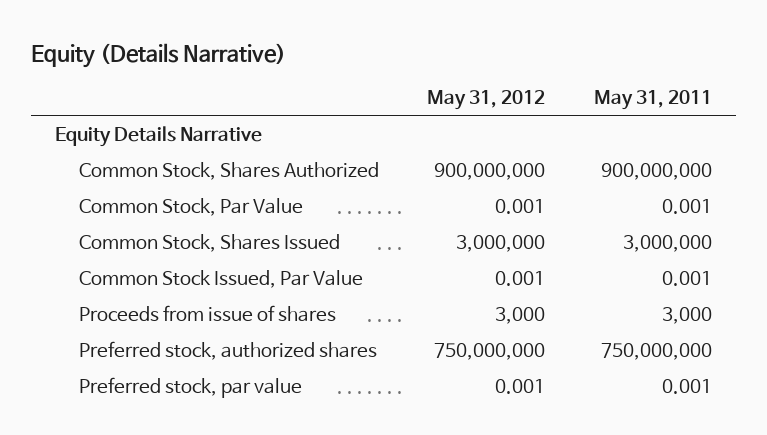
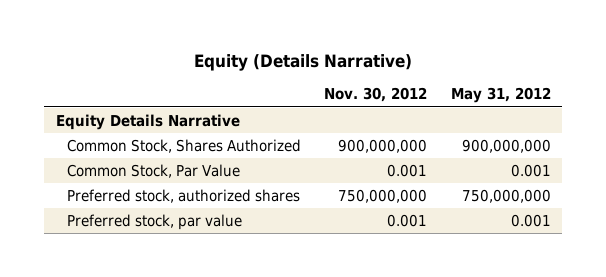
[593,90,712,111] May 31, 2011 -> none
none -> [324,87,428,103] Nov. 30, 2012
[78,233,340,252] Common Stock, Shares Issued -> none
[78,269,363,288] Common Stock Issued, Par Value -> none
[78,304,336,322] Proceeds from issue of shares -> none

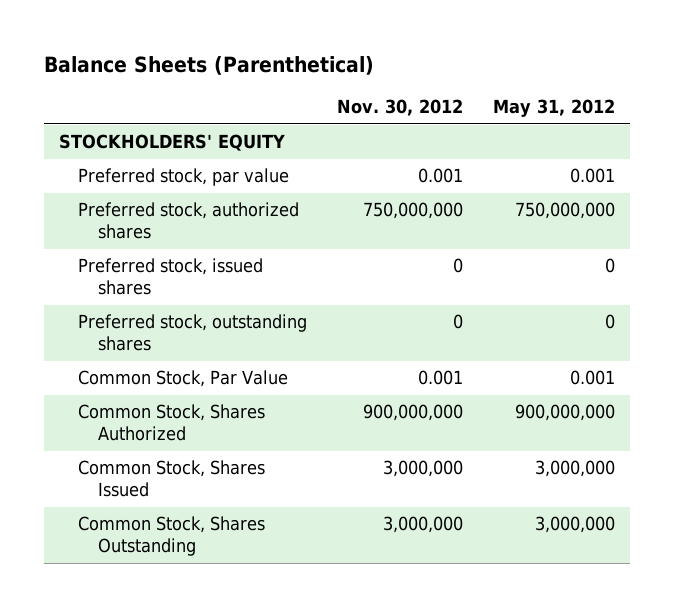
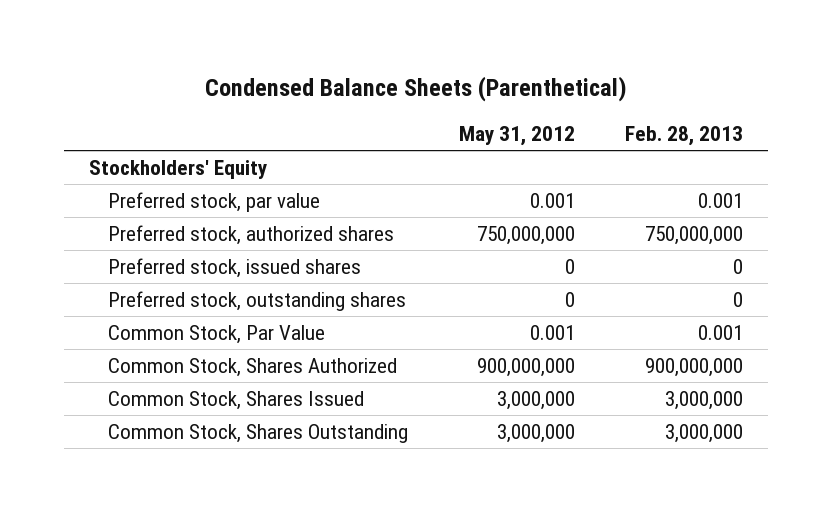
[43,55,374,75] Balance Sheets (Parenthetical) -> [204,76,627,103] Condensed Balance Sheets (Parenthetical)
[337,99,464,117] Nov. 30, 2012 -> none
none -> [625,126,744,147] Feb. 28, 2013
[58,134,285,152] STOCKHOLDERS' EQUITY -> [88,159,267,179] Stockholders' Equity

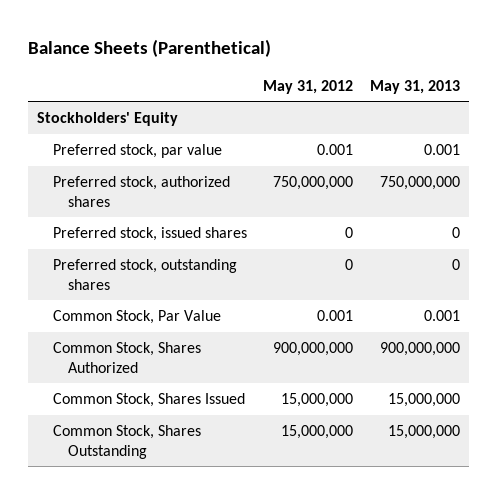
[204,76,627,103] Condensed Balance Sheets (Parenthetical) -> [28,38,272,57] Balance Sheets (Parenthetical)
[625,126,744,147] Feb. 28, 2013 -> none
none -> [370,79,461,94] May 31, 2013
[496,390,575,410] 3,000,000 -> [281,393,354,408] 15,000,000
[496,423,575,443] 3,000,000 -> [281,425,354,440] 15,000,000

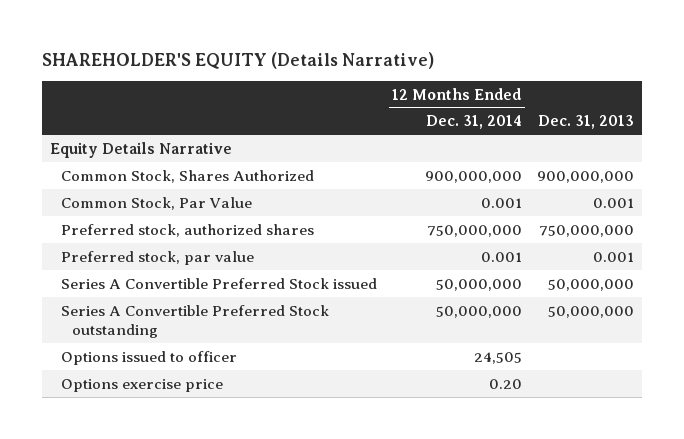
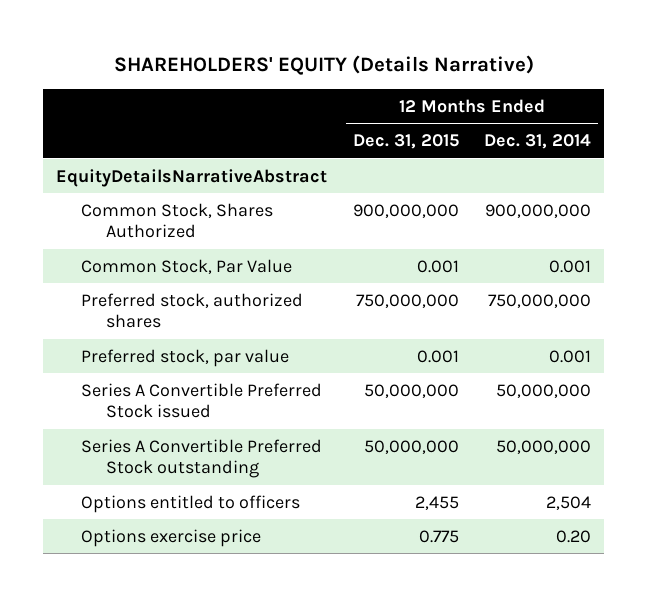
[42,52,435,70] SHAREHOLDER'S EQUITY (Details Narrative) -> [113,54,534,75] SHAREHOLDERS' EQUITY (Details Narrative)
[538,115,635,130] Dec. 31, 2013 -> none
none -> [352,133,459,149] Dec. 31, 2015
[50,141,233,158] Equity Details Narrative -> [55,168,327,187] EquityDetailsNarrativeAbstract
[61,350,238,365] Options issued to officer -> [80,494,300,513] Options entitled to officers
[473,351,522,364] 24,505 -> [546,495,592,510] 2,504

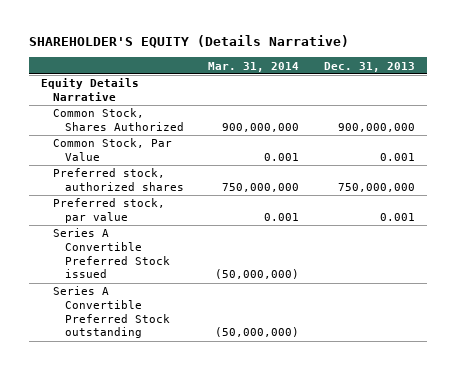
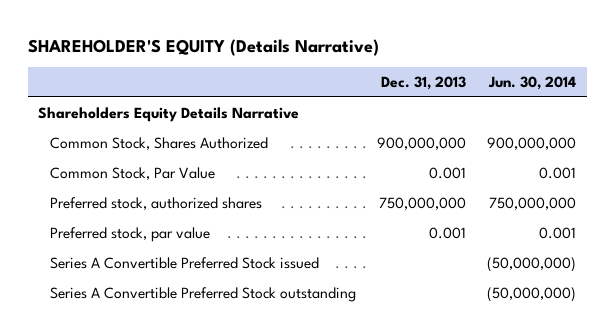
[208,61,300,72] Mar. 31, 2014 -> none
none -> [488,76,577,91] Jun. 30, 2014
[40,78,139,102] Equity Details Narrative -> [38,106,300,122] Shareholders Equity Details Narrative

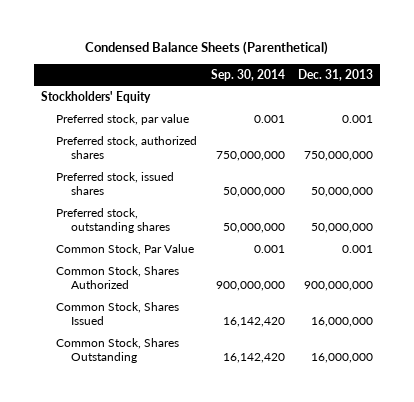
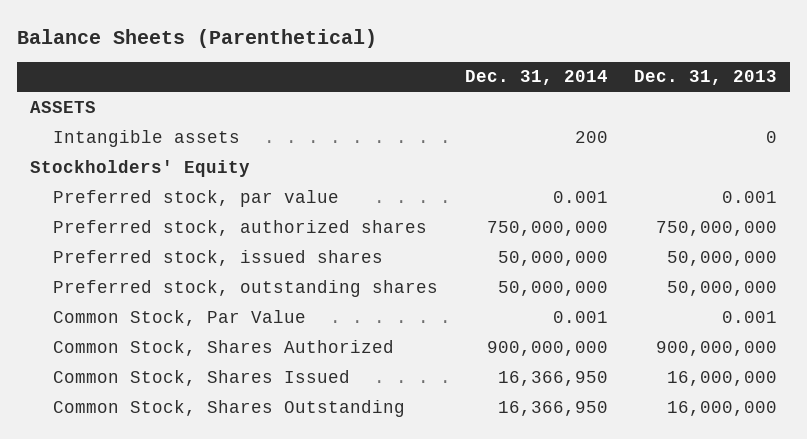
[85,41,329,56] Condensed Balance Sheets (Parenthetical) -> [17,29,378,49] Balance Sheets (Parenthetical)
[210,68,285,81] Sep. 30, 2014 -> none
none -> [464,70,608,86] Dec. 31, 2014
none -> [30,100,97,113] ASSETS
none -> [53,129,241,147] Intangible assets

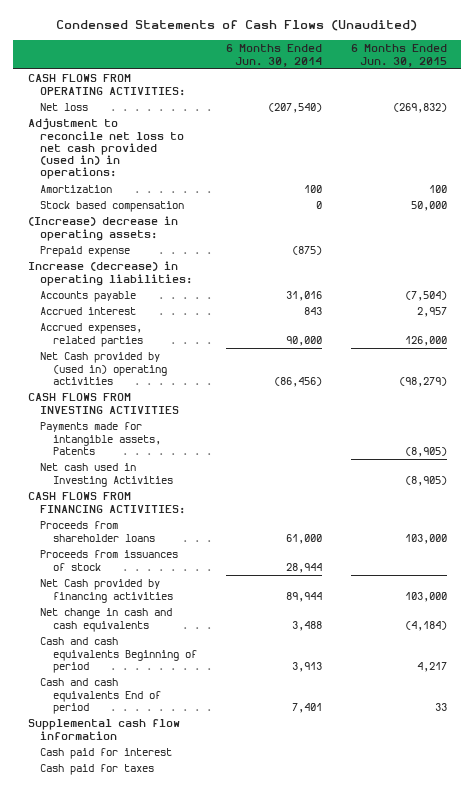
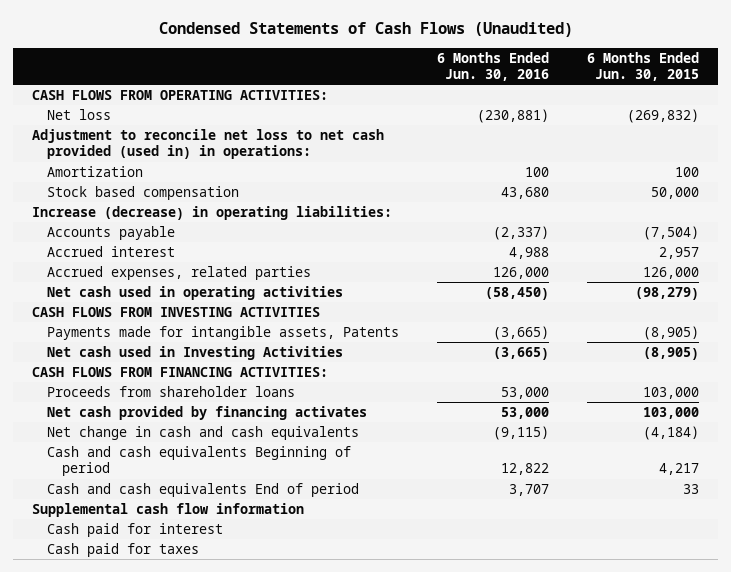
[226,44,323,67] 6 Months Ended Jun. 30, 2014 -> none
none -> [436,51,549,82] 6 Months Ended Jun. 30, 2016
[27,216,178,241] (Increase) decrease in operating assets: -> none
[40,246,131,258] Prepaid expense -> none
[40,352,168,385] Net Cash provided by (used in) operating activities -> [46,285,343,300] Net cash used in operating activities
[40,550,179,571] Proceeds from issuances of stock -> none
[40,579,174,603] Net Cash provided by financing activities -> [46,405,367,420] Net cash provided by financing activates

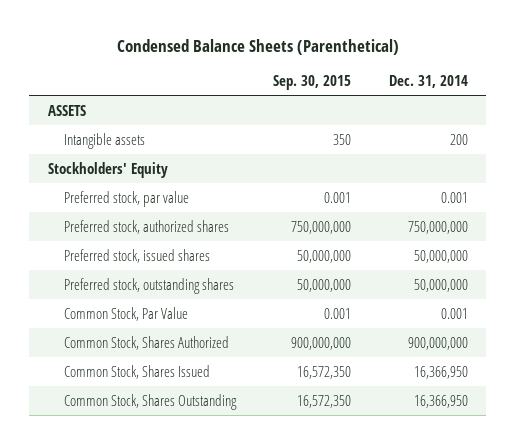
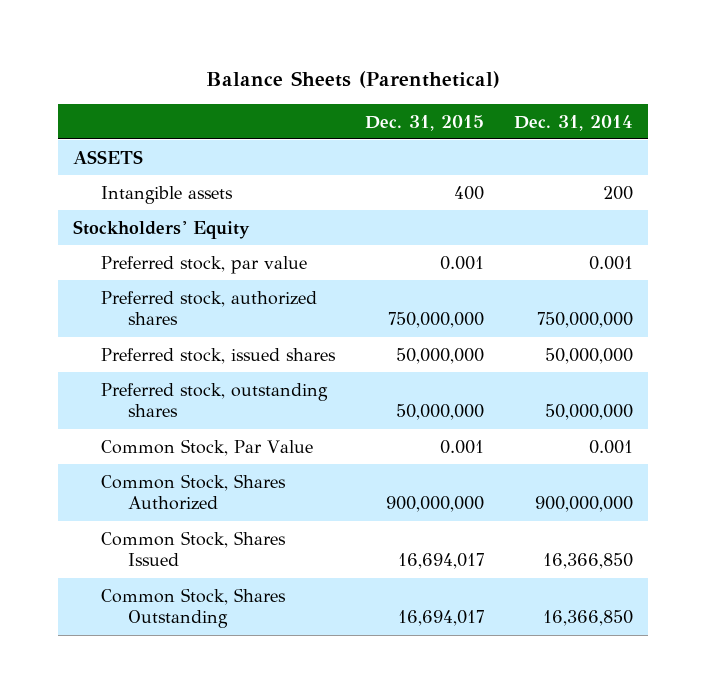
[116,38,399,55] Condensed Balance Sheets (Parenthetical) -> [206,71,501,89] Balance Sheets (Parenthetical)
[273,74,352,90] Sep. 30, 2015 -> none
none -> [364,114,484,131] Dec. 31, 2015
[413,365,468,379] 16,366,950 -> [542,553,633,570] 16,366,850
[413,394,468,408] 16,366,950 -> [542,610,633,627] 16,366,850

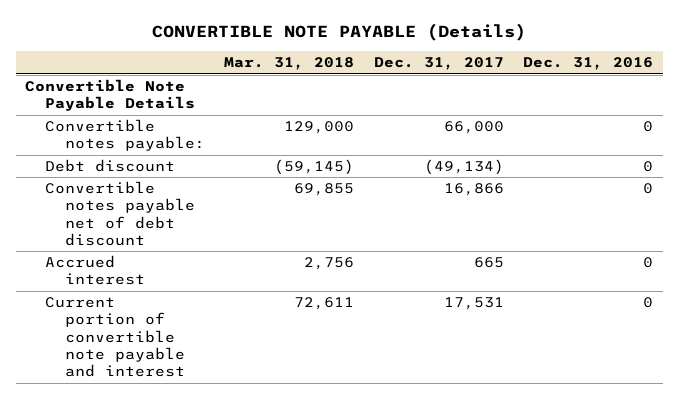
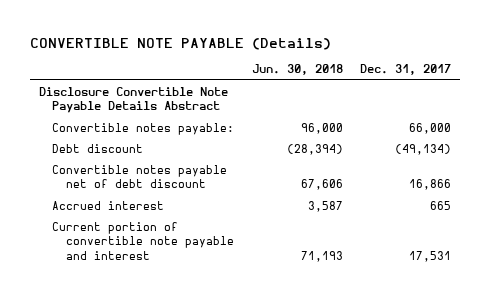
[224,57,355,71] Mar. 31, 2018 -> none
[523,57,654,71] Dec. 31, 2016 -> none
none -> [251,64,343,76] Jun. 30, 2018
[25,78,196,112] Convertible Note Payable Details -> [38,86,228,114] Disclosure Convertible Note Payable Details Abstract

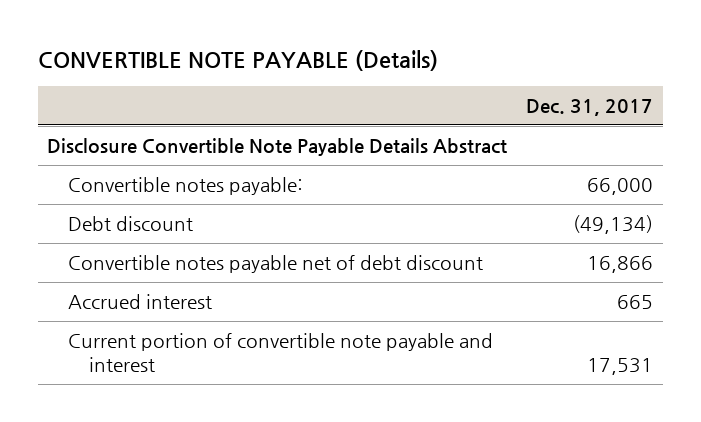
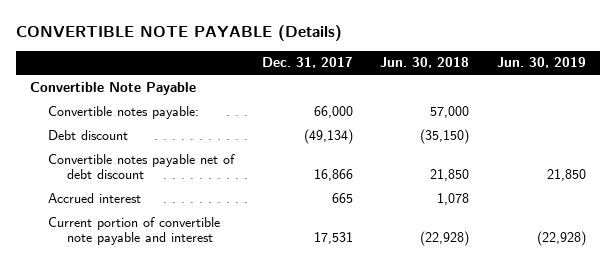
none -> [380,57,470,69] Jun. 30, 2018
none -> [496,57,586,69] Jun. 30, 2019
[47,137,508,156] Disclosure Convertible Note Payable Details Abstract -> [29,81,196,95] Convertible Note Payable

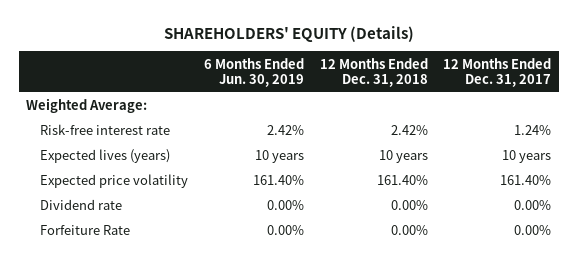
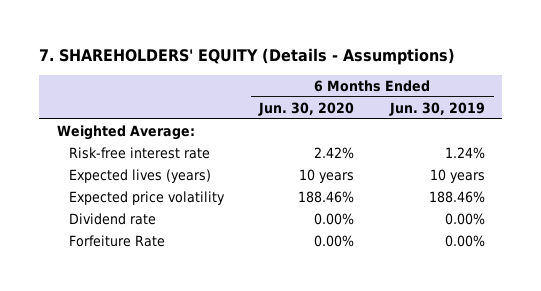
[163,25,414,42] SHAREHOLDERS' EQUITY (Details) -> [38,47,455,65] 7. SHAREHOLDERS' EQUITY (Details - Assumptions)
[319,57,428,87] 12 Months Ended Dec. 31, 2018 -> none
[443,57,552,87] 12 Months Ended Dec. 31, 2017 -> none
none -> [258,101,355,116] Jun. 30, 2020
[267,125,305,136] 2.42% -> [444,147,485,160] 1.24%
[253,175,305,186] 161.40% -> [428,191,485,204] 188.46%

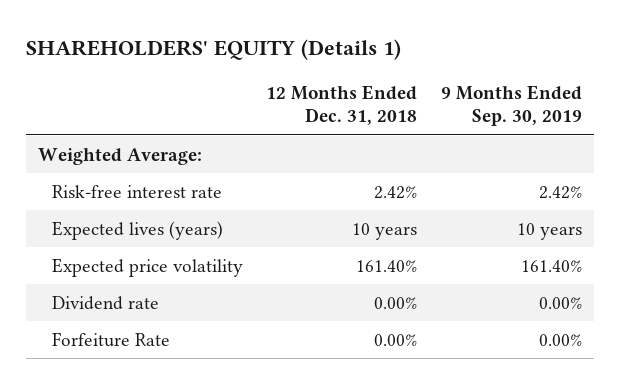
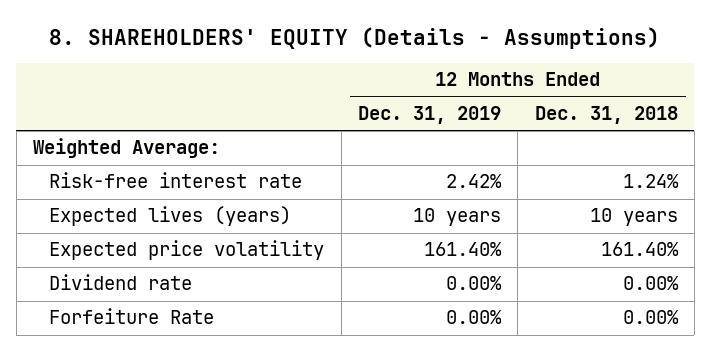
[25,39,401,61] SHAREHOLDERS' EQUITY (Details 1) -> [49,26,661,49] 8. SHAREHOLDERS' EQUITY (Details - Assumptions)
[441,85,583,127] 9 Months Ended Sep. 30, 2019 -> none
none -> [357,106,501,125] Dec. 31, 2019
[374,185,418,199] 2.42% -> [622,174,679,189] 1.24%

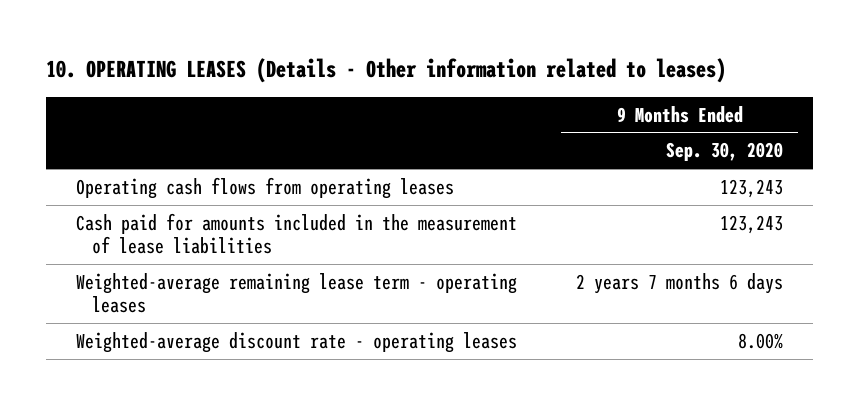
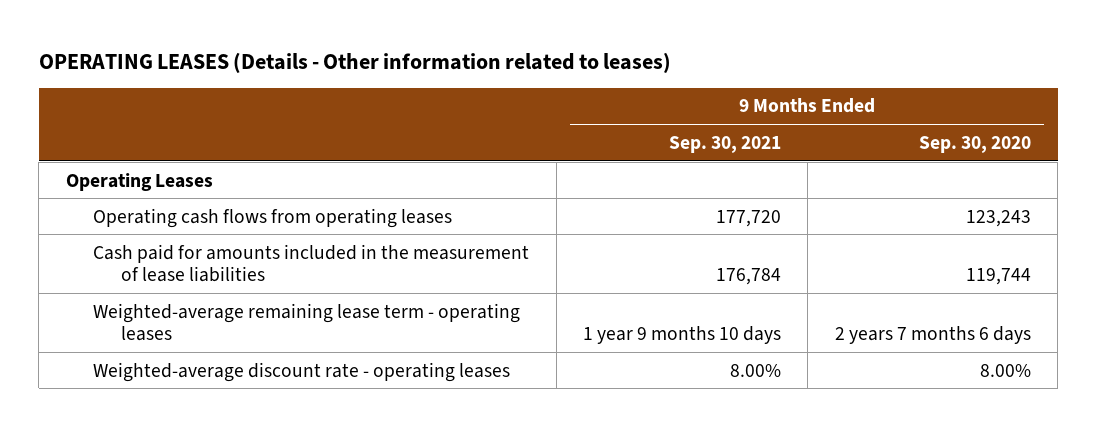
[45,57,726,83] 10. OPERATING LEASES (Details - Other information related to leases) -> [38,51,671,73] OPERATING LEASES (Details - Other information related to leases)
none -> [669,135,782,153] Sep. 30, 2021
none -> [65,172,213,191] Operating Leases
[720,214,784,234] 123,243 -> [965,267,1031,285] 119,744

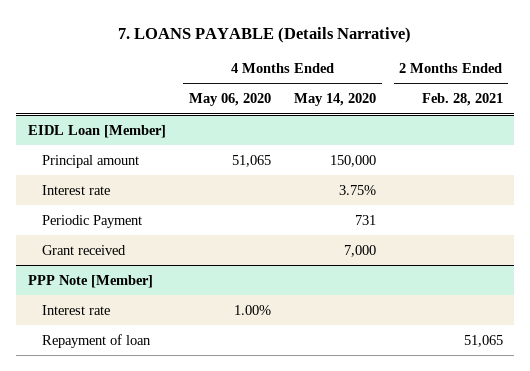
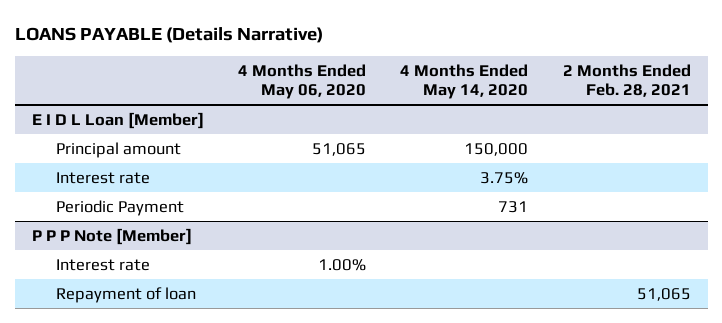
[118,26,412,43] 7. LOANS PAYABLE (Details Narrative) -> [14,26,323,43] LOANS PAYABLE (Details Narrative)
[27,124,166,138] EIDL Loan [Member] -> [31,111,204,129] E I D L Loan [Member]
[41,244,126,255] Grant received -> none
[27,274,153,288] PPP Note [Member] -> [31,227,192,245] P P P Note [Member]

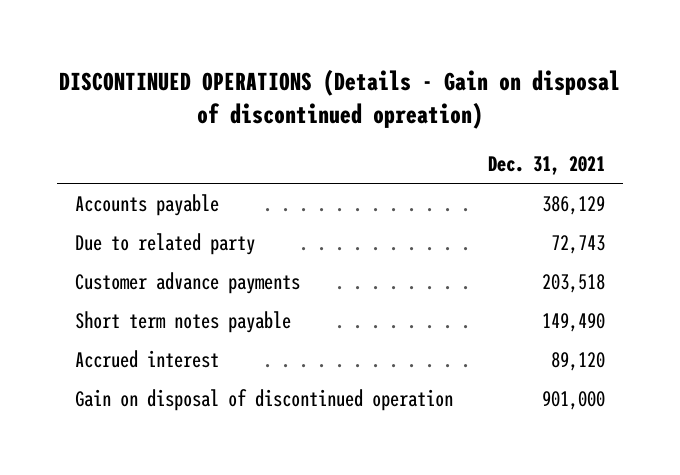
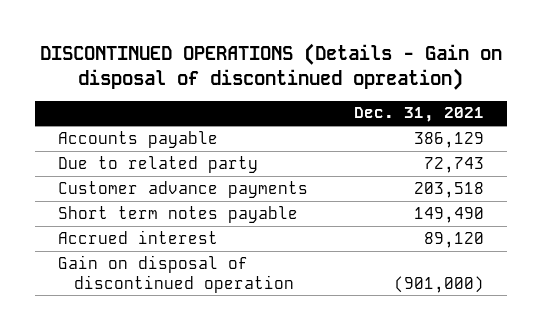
[542,390,606,410] 901,000 -> [393,275,484,293] (901,000)

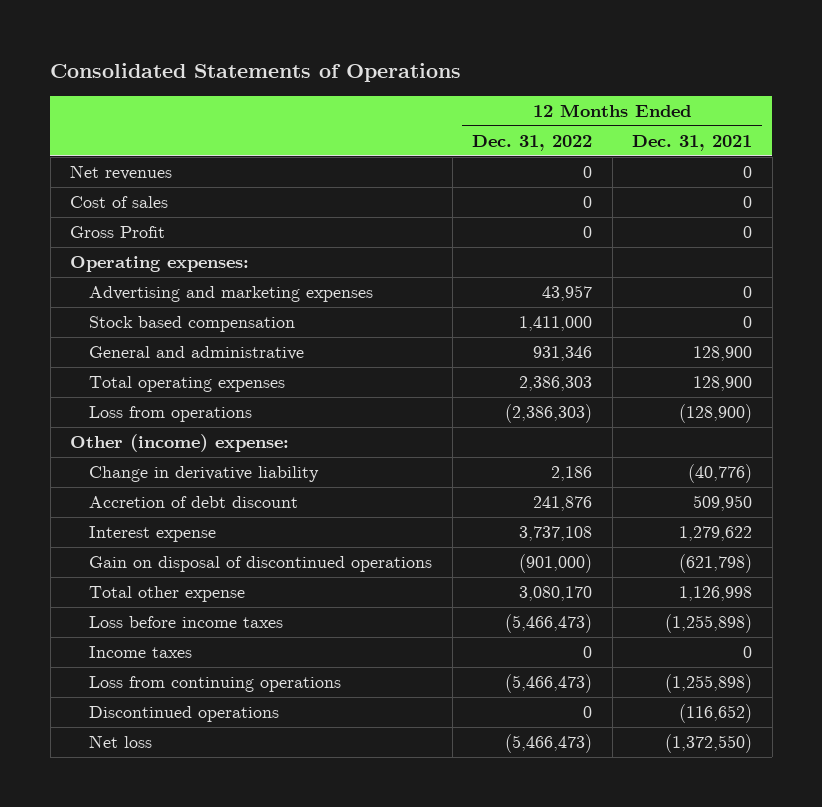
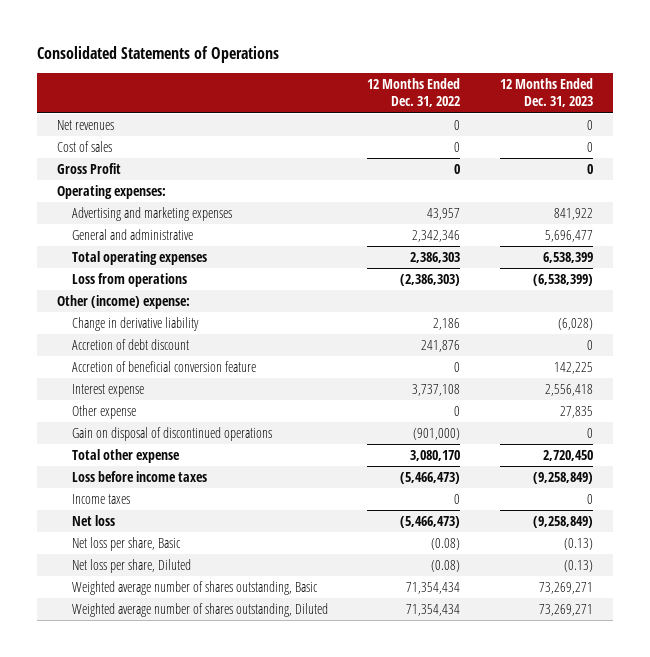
[632,134,753,151] Dec. 31, 2021 -> none
none -> [500,78,594,108] 12 Months Ended Dec. 31, 2023
[88,316,295,333] Stock based compensation -> none
[533,346,593,362] 931,346 -> [412,230,461,243] 2,342,346
none -> [71,361,256,373] Accretion of beneficial conversion feature
none -> [71,405,136,420] Other expense
[88,676,341,693] Loss from continuing operations -> none
[88,706,279,723] Discontinued operations -> none
none -> [71,537,181,552] Net loss per share, Basic
none -> [71,559,191,574] Net loss per share, Diluted
none -> [71,581,318,596] Weighted average number of shares outstanding, Basic
none -> [71,603,328,618] Weighted average number of shares outstanding, Diluted

